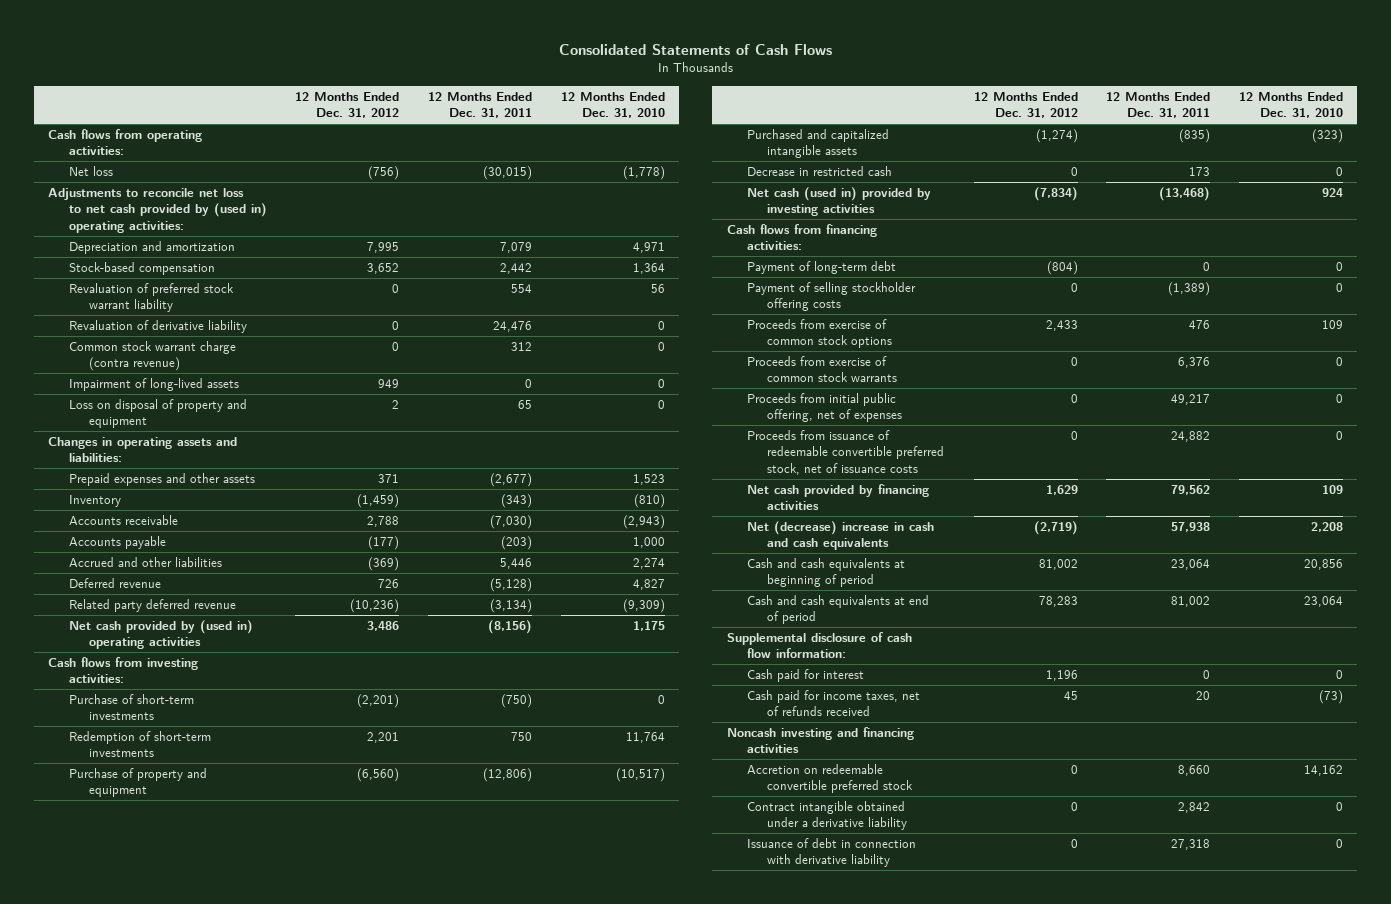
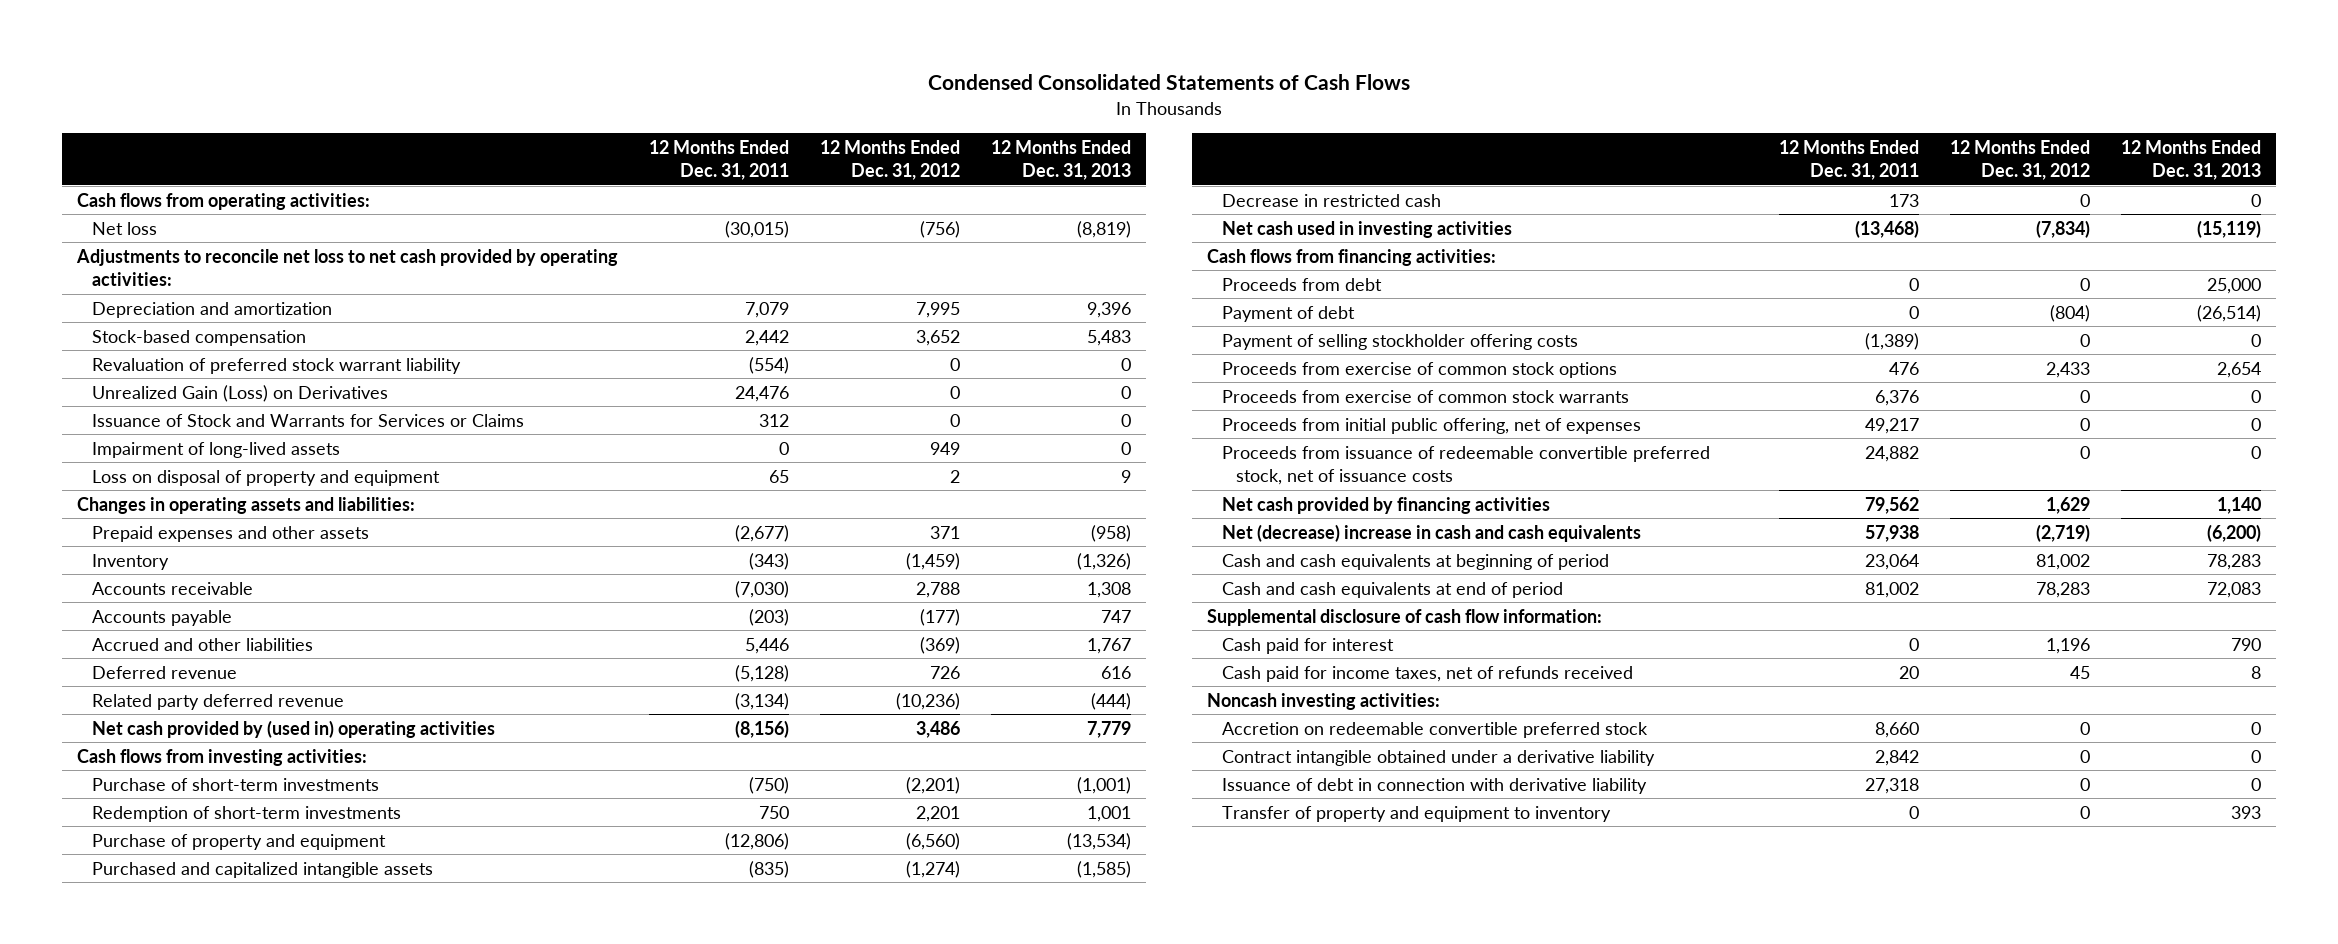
[558,43,832,55] Consolidated Statements of Cash Flows -> [928,74,1411,91] Condensed Consolidated Statements of Cash Flows
[560,91,665,119] 12 Months Ended Dec. 31, 2010 -> none
none -> [990,139,1131,181] 12 Months Ended Dec. 31, 2013
[48,188,267,233] Adjustments to reconcile net loss to net cash provided by (used in) operating activities: -> [76,248,619,287] Adjustments to reconcile net loss to net cash provided by operating activities:
[511,284,533,294] 554 -> [749,356,790,374] (554)
[68,320,247,334] Revaluation of derivative liability -> [91,384,388,402] Unrealized Gain (Loss) on Derivatives
[68,341,236,372] Common stock warrant charge (contra revenue) -> [91,413,524,427] Issuance of Stock and Warrants for Services or Claims
[746,187,931,217] Net cash (used in) provided by investing activities -> [1221,220,1512,238] Net cash used in investing activities
none -> [1221,277,1382,291] Proceeds from debt
[746,261,896,275] Payment of long-term debt -> [1221,305,1355,322] Payment of debt
[726,727,914,754] Noncash investing and financing activities -> [1207,692,1441,710] Noncash investing activities:
none -> [1221,805,1611,822] Transfer of property and equipment to inventory

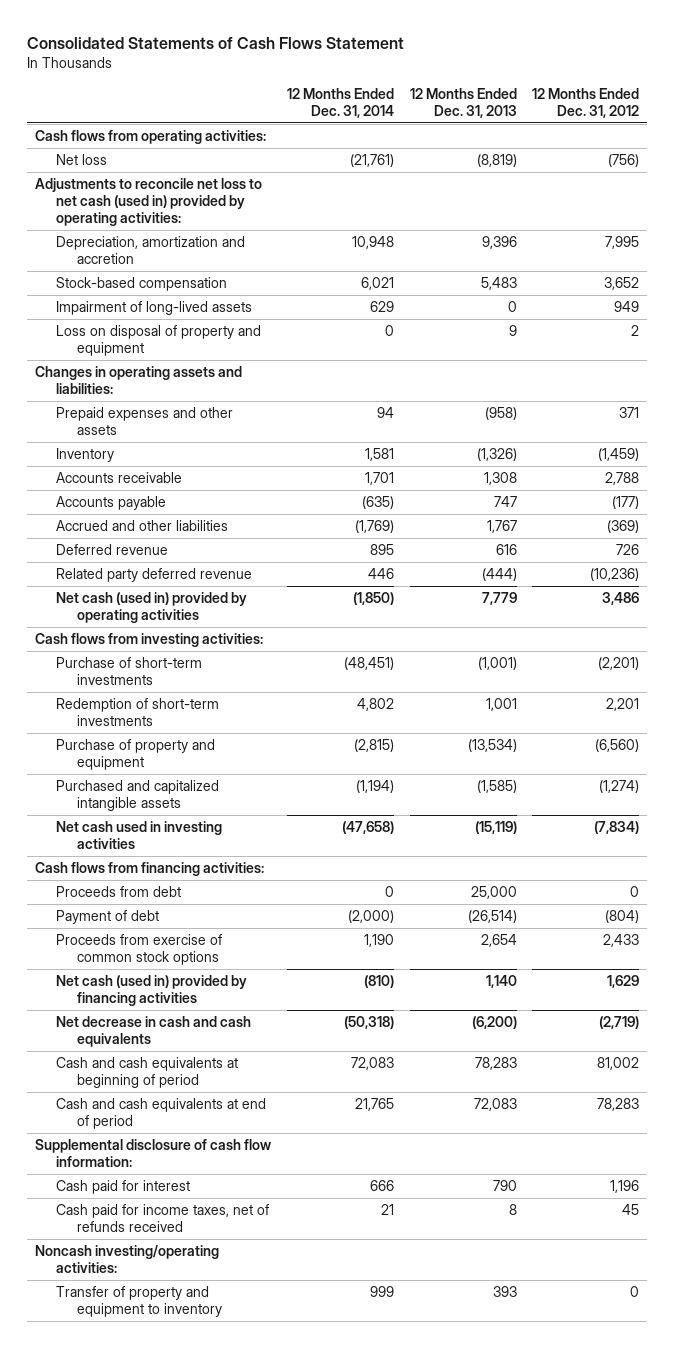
[928,74,1411,91] Condensed Consolidated Statements of Cash Flows -> [27,37,405,50] Consolidated Statements of Cash Flows Statement
[649,139,790,181] 12 Months Ended Dec. 31, 2011 -> none
none -> [286,88,394,118] 12 Months Ended Dec. 31, 2014
[76,248,619,287] Adjustments to reconcile net loss to net cash provided by operating activities: -> [35,178,263,226] Adjustments to reconcile net loss to net cash (used in) provided by operating activities:
[91,301,332,318] Depreciation and amortization -> [55,236,245,264] Depreciation, amortization and accretion
[91,357,461,374] Revaluation of preferred stock warrant liability -> none
[91,384,388,402] Unrealized Gain (Loss) on Derivatives -> none
[91,413,524,427] Issuance of Stock and Warrants for Services or Claims -> none
[91,719,495,738] Net cash provided by (used in) operating activities -> [55,592,247,623] Net cash (used in) provided by operating activities
[1221,193,1441,207] Decrease in restricted cash -> none
[1221,333,1578,350] Payment of selling stockholder offering costs -> none
[1221,389,1629,403] Proceeds from exercise of common stock warrants -> none
[1221,417,1641,434] Proceeds from initial public offering, net of expenses -> none
[1221,445,1710,486] Proceeds from issuance of redeemable convertible preferred stock, net of issuance costs -> none
[1221,496,1550,514] Net cash provided by financing activities -> [55,975,247,1006] Net cash (used in) provided by financing activities
[1221,523,1641,542] Net (decrease) increase in cash and cash equivalents -> [55,1016,251,1047] Net decrease in cash and cash equivalents
[1221,721,1648,738] Accretion on redeemable convertible preferred stock -> none
[1221,749,1655,766] Contract intangible obtained under a derivative liability -> none
[1221,777,1647,794] Issuance of debt in connection with derivative liability -> none
[1207,692,1441,710] Noncash investing activities: -> [35,1245,220,1273] Noncash investing/operating activities:

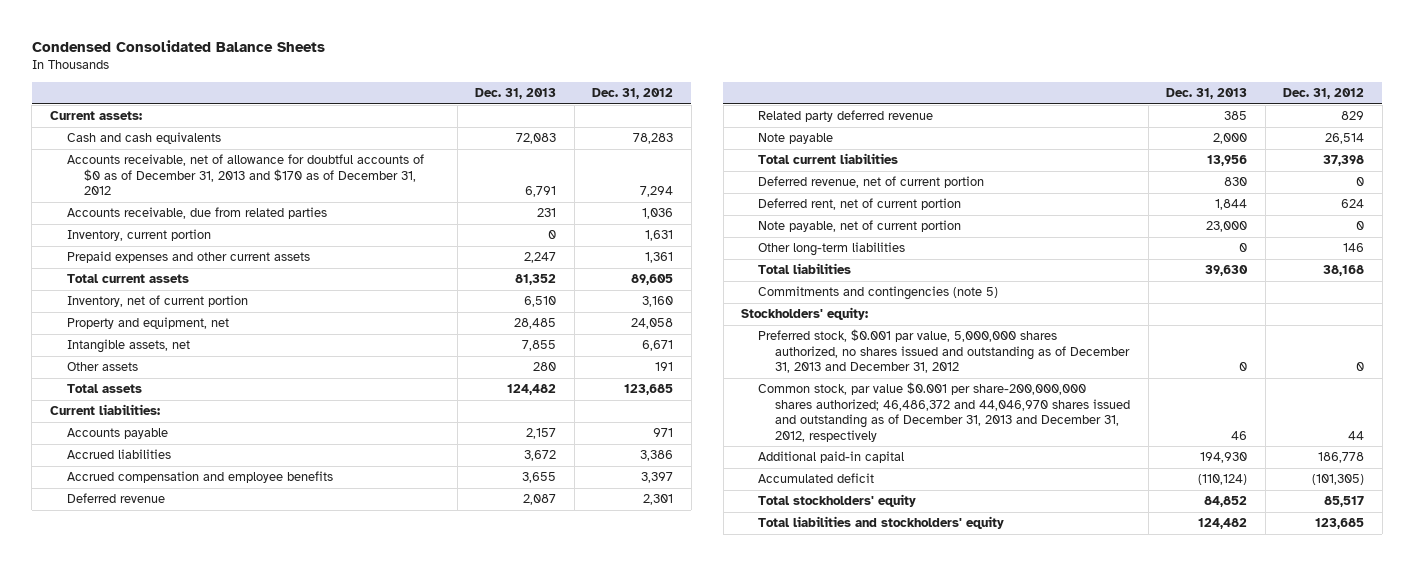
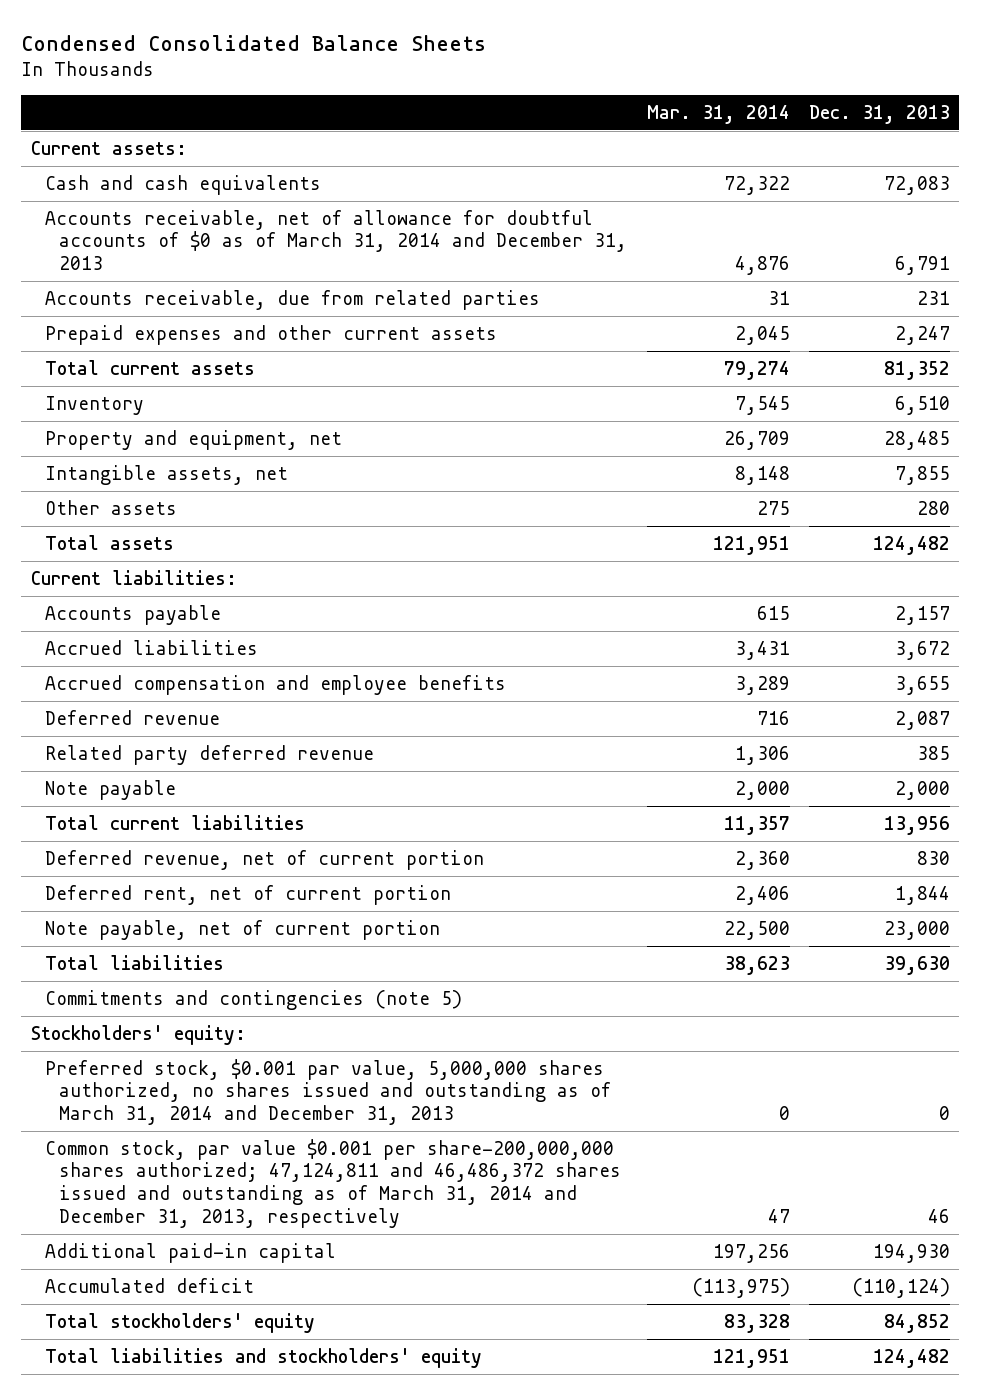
[592,87,674,99] Dec. 31, 2012 -> none
none -> [646,104,790,124] Mar. 31, 2014
[67,154,425,196] Accounts receivable, net of allowance for doubtful accounts of $0 as of December 31, 2013 and $170 as of December 31, 2012 -> [45,209,628,271] Accounts receivable, net of allowance for doubtful accounts of $0 as of March 31, 2014 and December 31, 2013
[67,229,212,242] Inventory, current portion -> none
[67,295,249,308] Inventory, net of current portion -> [45,395,145,415] Inventory
[758,242,906,257] Other long-term liabilities -> none
[758,329,1131,374] Preferred stock, $0.001 par value, 5,000,000 shares authorized, no shares issued and outstanding as of December 31, 2013 and December 31, 2012 -> [45,1058,612,1126] Preferred stock, $0.001 par value, 5,000,000 shares authorized, no shares issued and outstanding as of March 31, 2014 and December 31, 2013
[758,382,1131,442] Common stock, par value $0.001 per share-200,000,000 shares authorized; 46,486,372 and 44,046,970 shares issued and outstanding as of December 31, 2013 and December 31, 2012, respectively -> [45,1138,622,1228] Common stock, par value $0.001 per share-200,000,000 shares authorized; 47,124,811 and 46,486,372 shares issued and outstanding as of March 31, 2014 and December 31, 2013, respectively

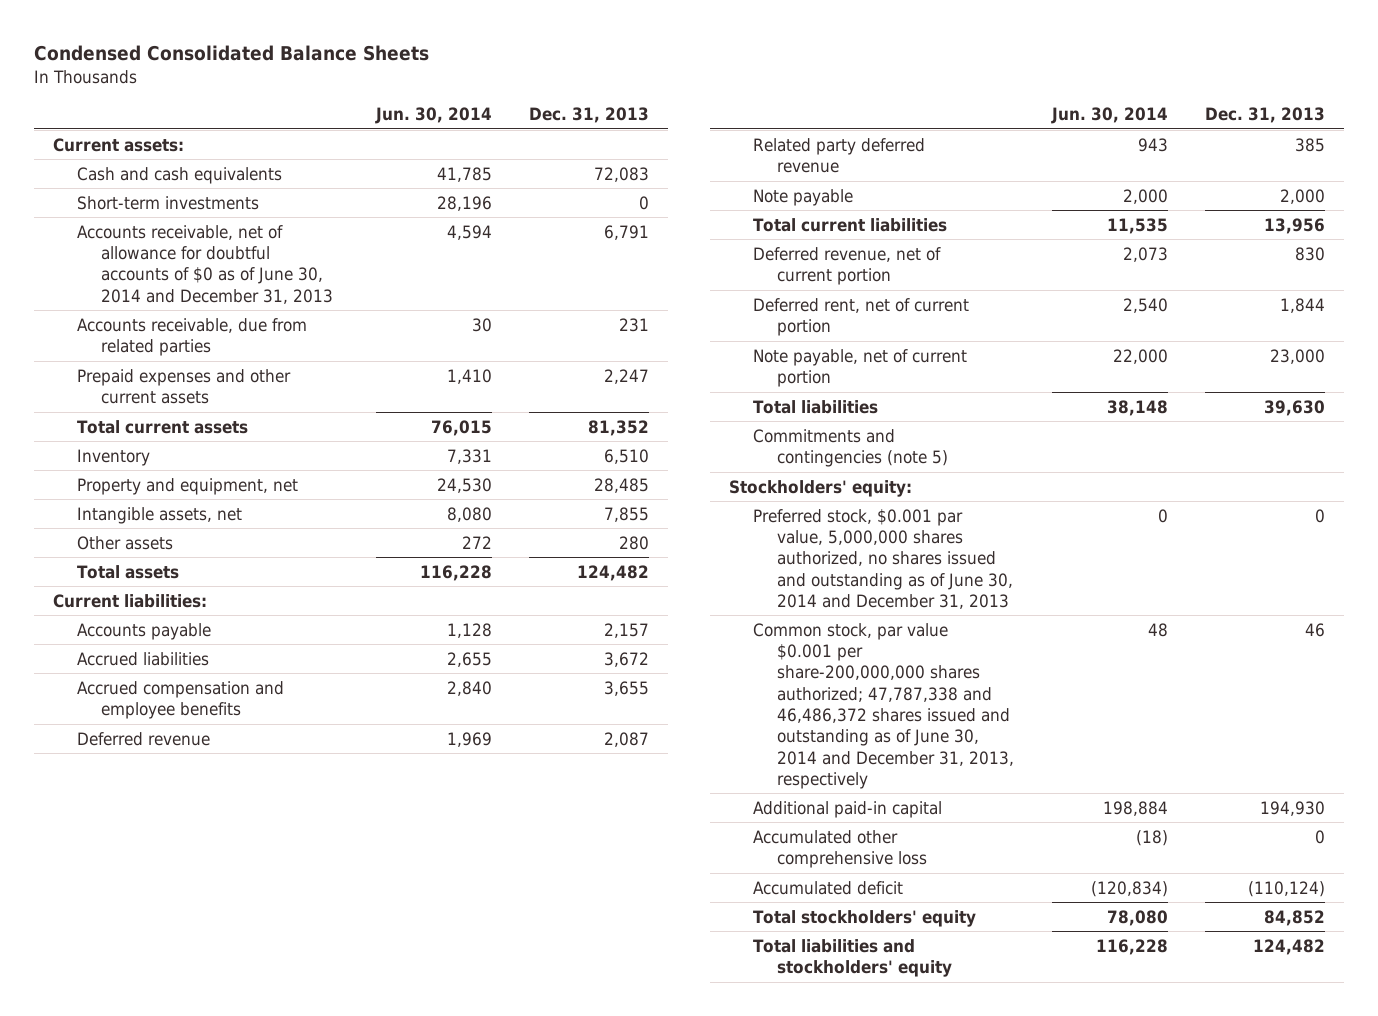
[646,104,790,124] Mar. 31, 2014 -> none
none -> [374,107,492,125] Jun. 30, 2014
none -> [77,195,260,210] Short-term investments
[45,209,628,271] Accounts receivable, net of allowance for doubtful accounts of $0 as of March 31, 2014 and December 31, 2013 -> [77,224,334,304] Accounts receivable, net of allowance for doubtful accounts of $0 as of June 30, 2014 and December 31, 2013
[45,1058,612,1126] Preferred stock, $0.001 par value, 5,000,000 shares authorized, no shares issued and outstanding as of March 31, 2014 and December 31, 2013 -> [752,508,1014,609] Preferred stock, $0.001 par value, 5,000,000 shares authorized, no shares issued and outstanding as of June 30, 2014 and December 31, 2013
[45,1138,622,1228] Common stock, par value $0.001 per share-200,000,000 shares authorized; 47,124,811 and 46,486,372 shares issued and outstanding as of March 31, 2014 and December 31, 2013, respectively -> [752,622,1015,789] Common stock, par value $0.001 per share-200,000,000 shares authorized; 47,787,338 and 46,486,372 shares issued and outstanding as of June 30, 2014 and December 31, 2013, respectively
none -> [752,829,928,869] Accumulated other comprehensive loss

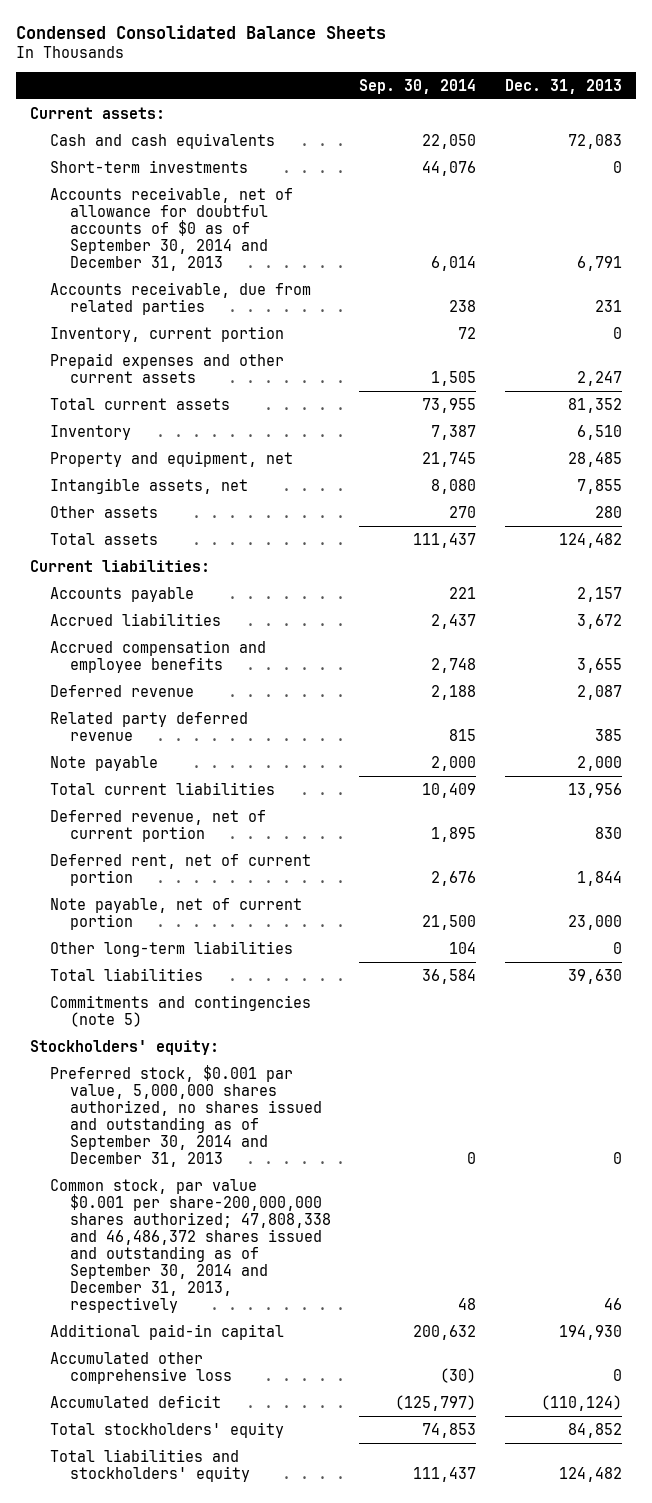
[374,107,492,125] Jun. 30, 2014 -> none
none -> [359,78,477,94] Sep. 30, 2014
[77,224,334,304] Accounts receivable, net of allowance for doubtful accounts of $0 as of June 30, 2014 and December 31, 2013 -> [50,186,294,271] Accounts receivable, net of allowance for doubtful accounts of $0 as of September 30, 2014 and December 31, 2013
none -> [50,325,285,342] Inventory, current portion
none -> [50,940,294,957] Other long-term liabilities
[752,508,1014,609] Preferred stock, $0.001 par value, 5,000,000 shares authorized, no shares issued and outstanding as of June 30, 2014 and December 31, 2013 -> [50,1064,322,1168] Preferred stock, $0.001 par value, 5,000,000 shares authorized, no shares issued and outstanding as of September 30, 2014 and December 31, 2013
[752,622,1015,789] Common stock, par value $0.001 per share-200,000,000 shares authorized; 47,787,338 and 46,486,372 shares issued and outstanding as of June 30, 2014 and December 31, 2013, respectively -> [50,1178,331,1314] Common stock, par value $0.001 per share-200,000,000 shares authorized; 47,808,338 and 46,486,372 shares issued and outstanding as of September 30, 2014 and December 31, 2013, respectively

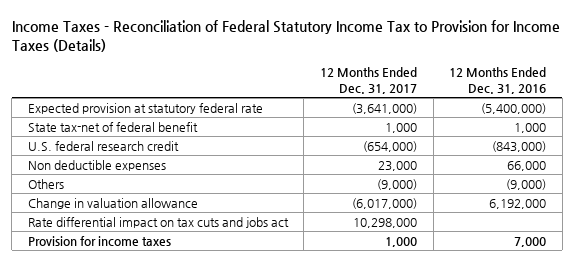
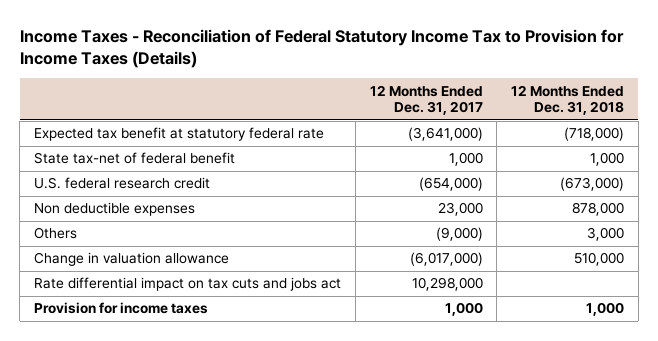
[449,67,547,94] 12 Months Ended Dec. 31, 2016 -> none
none -> [511,84,625,116] 12 Months Ended Dec. 31, 2018
[27,103,263,115] Expected provision at statutory federal rate -> [34,127,325,142] Expected tax benefit at statutory federal rate

